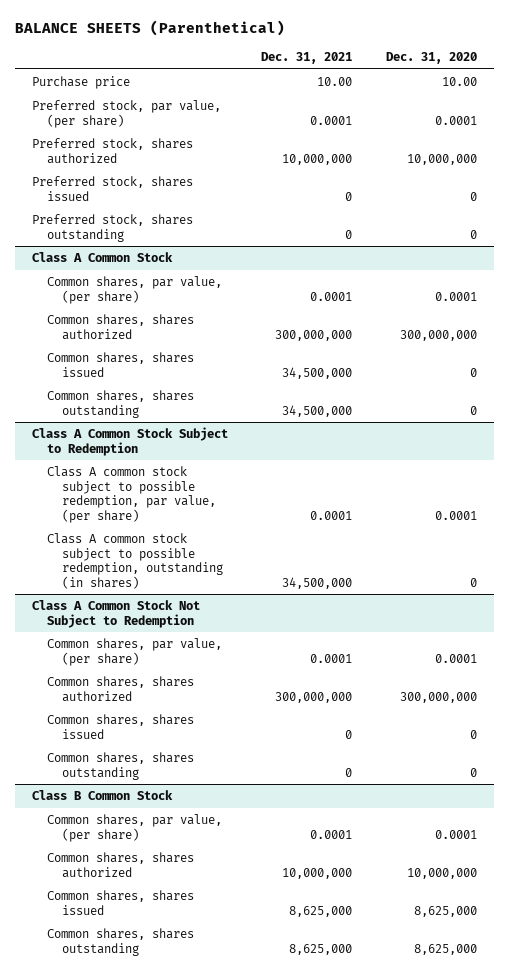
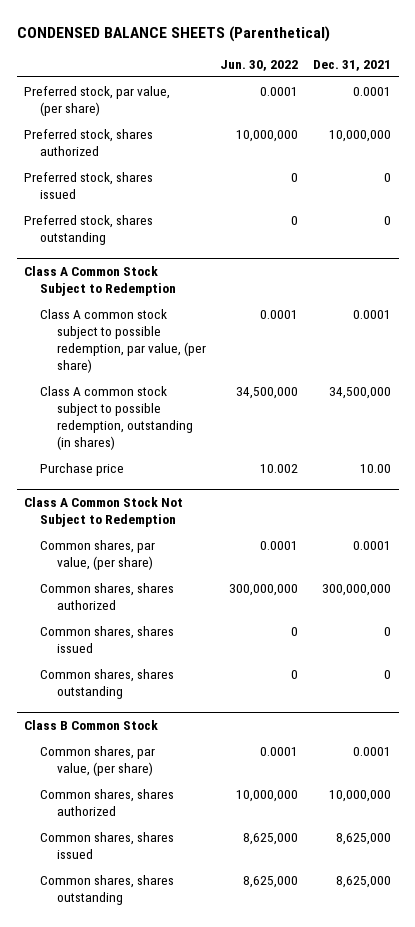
[14,20,285,37] BALANCE SHEETS (Parenthetical) -> [16,25,330,42] CONDENSED BALANCE SHEETS (Parenthetical)
[385,52,477,65] Dec. 31, 2020 -> none
none -> [220,59,299,71] Jun. 30, 2022
[31,75,130,89] Purchase price -> none
[31,251,173,262] Class A Common Stock -> none
[46,275,222,304] Common shares, par value, (per share) -> none
[46,313,194,340] Common shares, shares authorized -> none
[46,351,194,377] Common shares, shares issued -> none
[46,389,194,418] Common shares, shares outstanding -> none
none -> [40,462,125,476] Purchase price

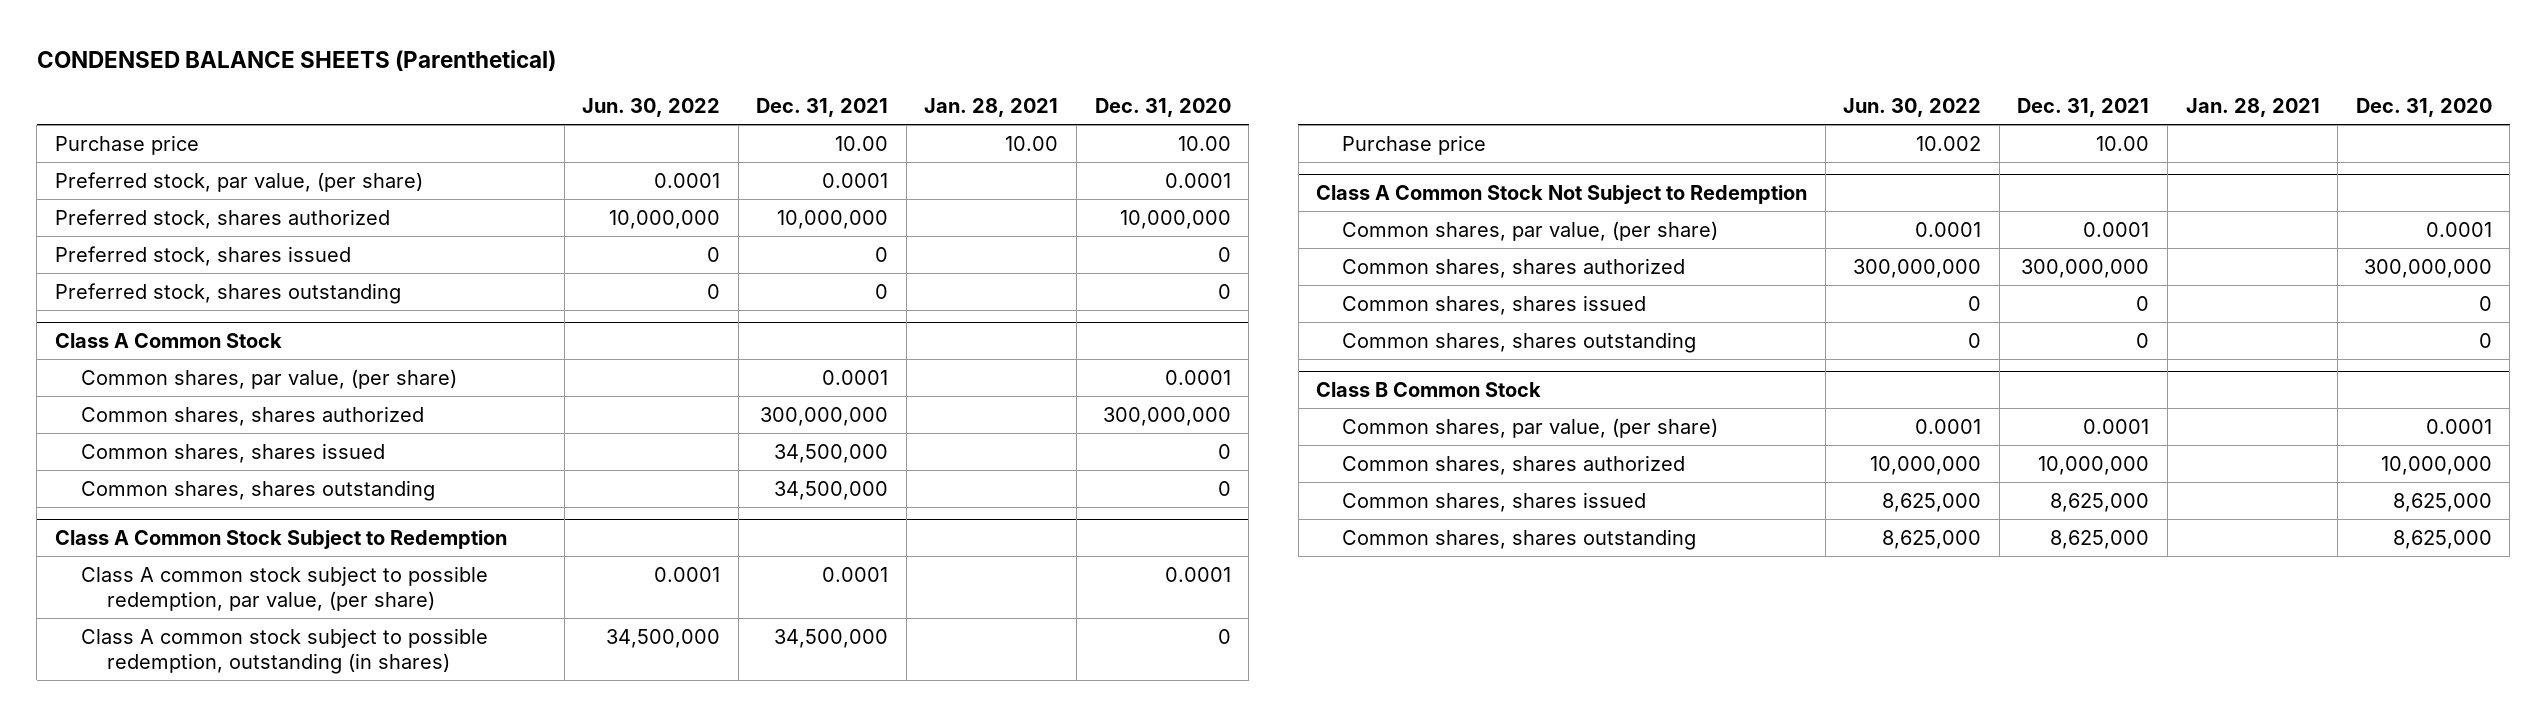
none -> [924,97,1059,117] Jan. 28, 2021
none -> [1094,97,1231,117] Dec. 31, 2020
none -> [55,134,200,155] Purchase price
none -> [55,333,283,349] Class A Common Stock
none -> [80,368,457,389] Common shares, par value, (per share)
none -> [80,405,424,426] Common shares, shares authorized
none -> [80,442,385,463] Common shares, shares issued
none -> [80,479,435,501] Common shares, shares outstanding

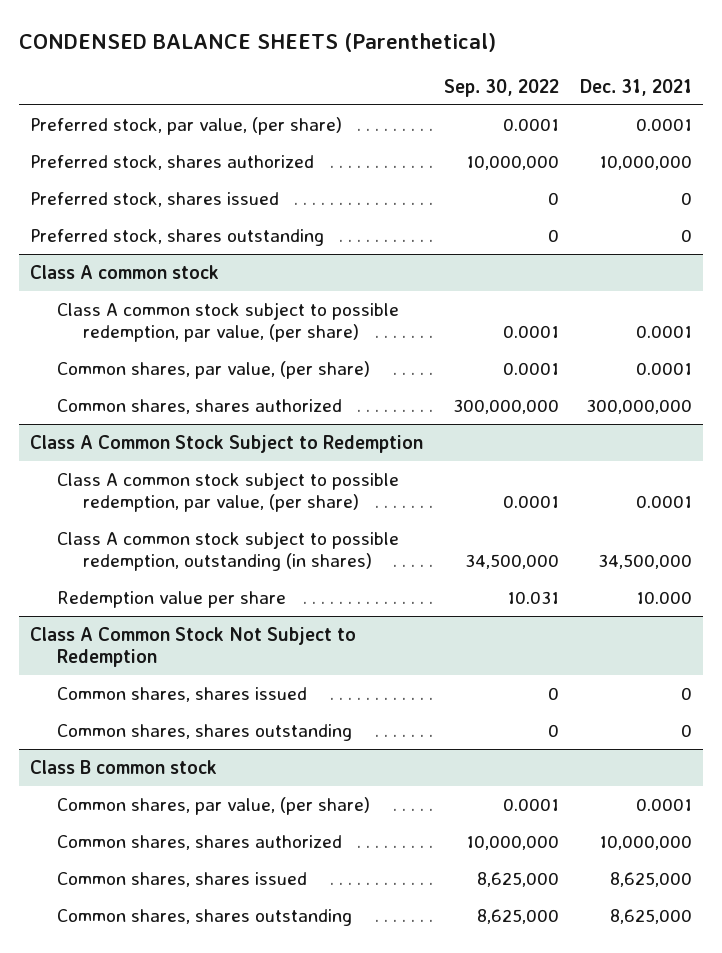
[582,97,721,117] Jun. 30, 2022 -> none
[924,97,1059,117] Jan. 28, 2021 -> none
[1094,97,1231,117] Dec. 31, 2020 -> none
none -> [444,78,560,97] Sep. 30, 2022
[55,134,200,155] Purchase price -> none
[55,333,283,349] Class A Common Stock -> [29,264,219,279] Class A common stock
none -> [56,301,399,343] Class A common stock subject to possible redemption, par value, (per share)
[80,442,385,463] Common shares, shares issued -> none
[80,479,435,501] Common shares, shares outstanding -> none
[1341,134,1486,155] Purchase price -> none
none -> [56,590,286,608] Redemption value per share
[1341,220,1718,241] Common shares, par value, (per share) -> none
[1341,257,1685,278] Common shares, shares authorized -> none
[1316,382,1542,398] Class B Common Stock -> [29,759,217,774] Class B common stock

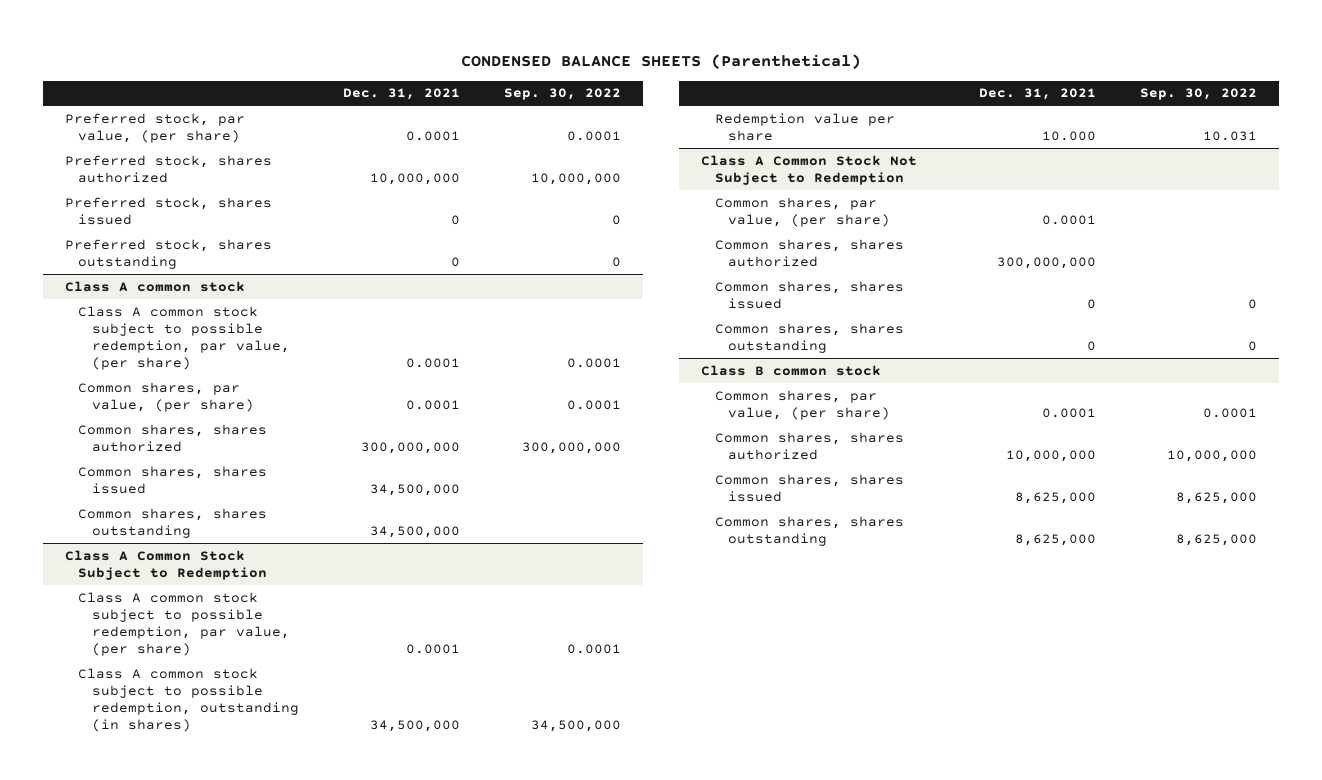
none -> [78,465,268,494] Common shares, shares issued
none -> [78,507,268,538] Common shares, shares outstanding
none -> [714,196,890,227] Common shares, par value, (per share)
none -> [714,238,904,267] Common shares, shares authorized

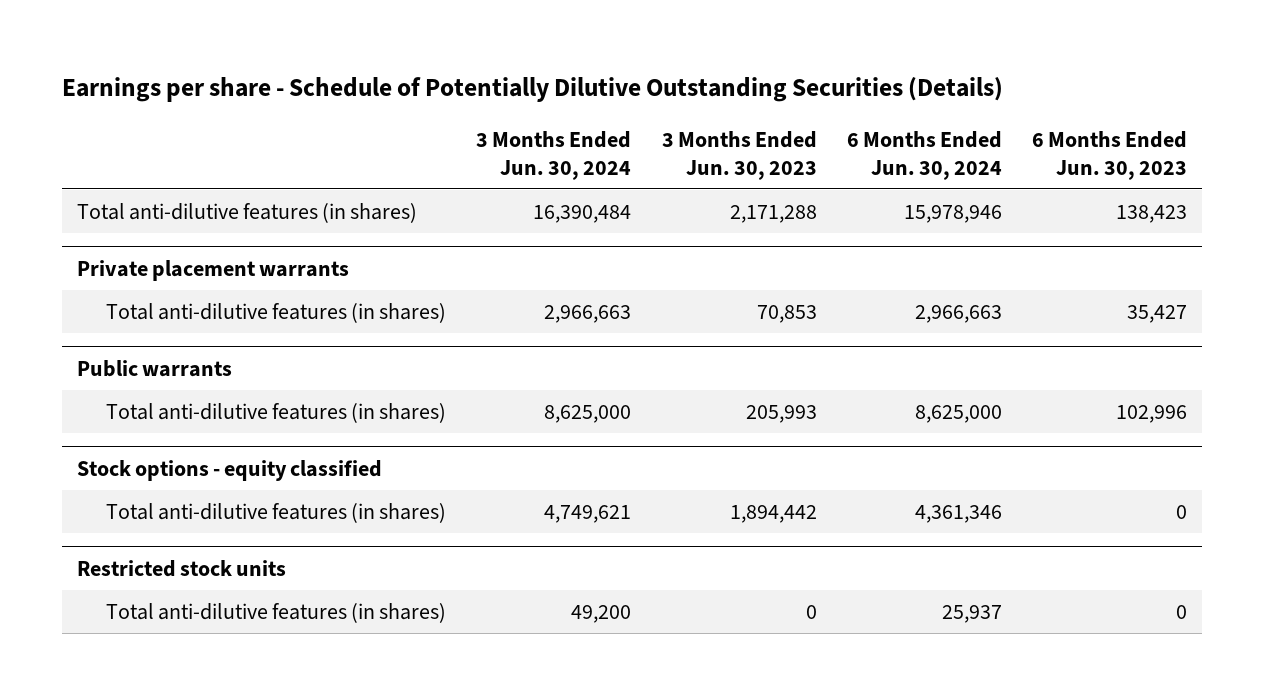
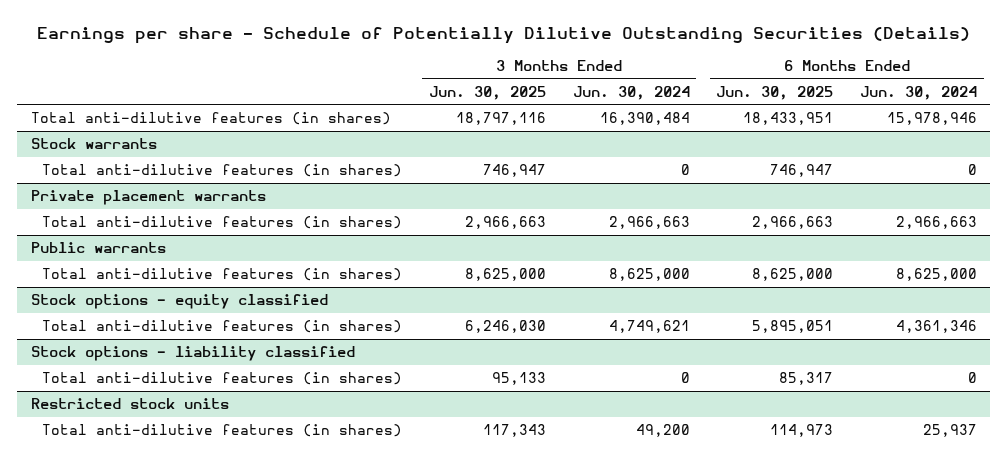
[661,130,817,180] 3 Months Ended Jun. 30, 2023 -> none
[1031,130,1187,180] 6 Months Ended Jun. 30, 2023 -> none
none -> [429,85,547,100] Jun. 30, 2025
none -> [716,85,834,100] Jun. 30, 2025
none -> [30,138,157,150] Stock warrants
none -> [42,164,403,178] Total anti-dilutive features (in shares)
none -> [30,346,355,362] Stock options - liability classified
none -> [42,372,403,386] Total anti-dilutive features (in shares)

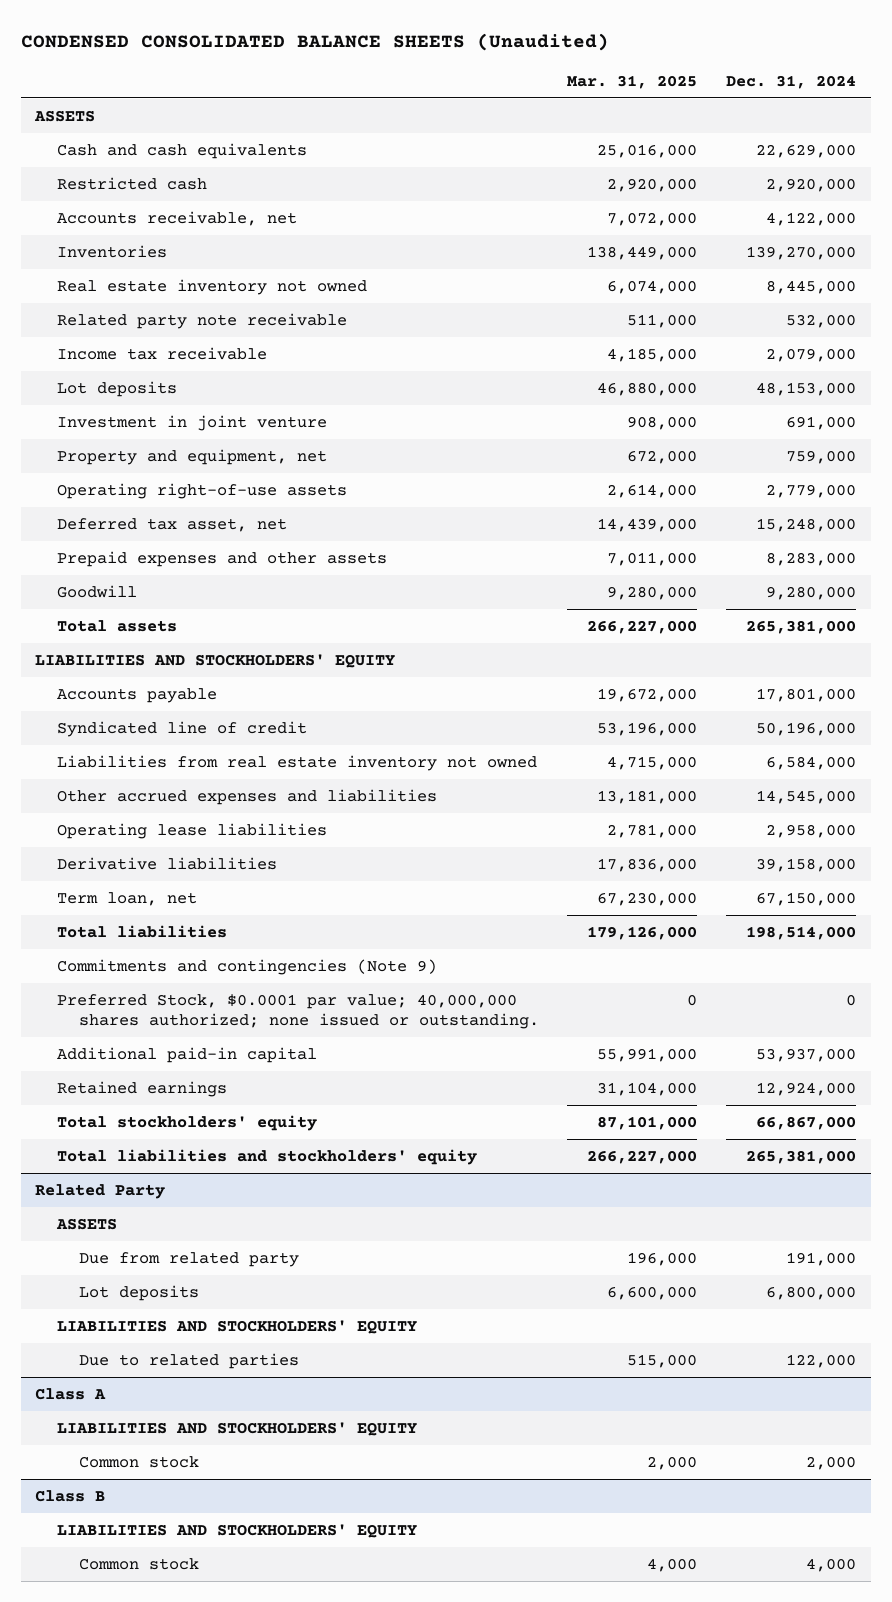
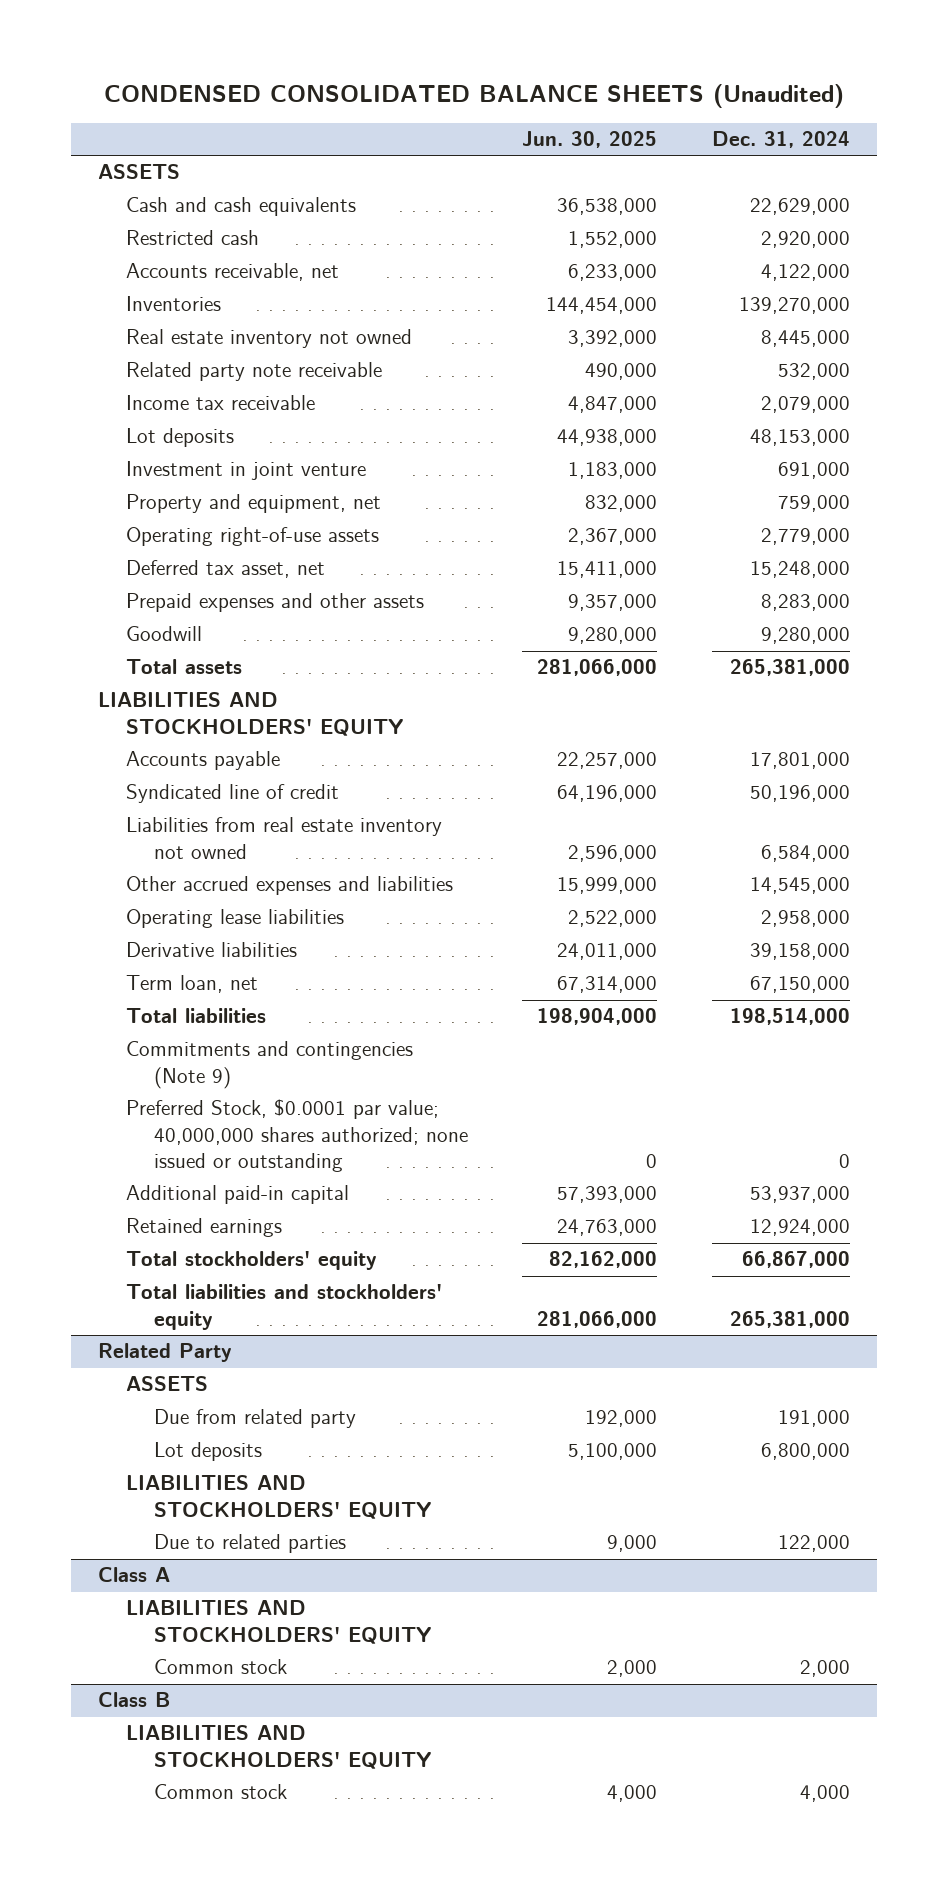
[567,74,698,89] Mar. 31, 2025 -> none
none -> [522,131,658,149] Jun. 30, 2025
[57,993,539,1030] Preferred Stock, $0.0001 par value; 40,000,000 shares authorized; none issued or outstanding. -> [125,1099,468,1172] Preferred Stock, $0.0001 par value; 40,000,000 shares authorized; none issued or outstanding

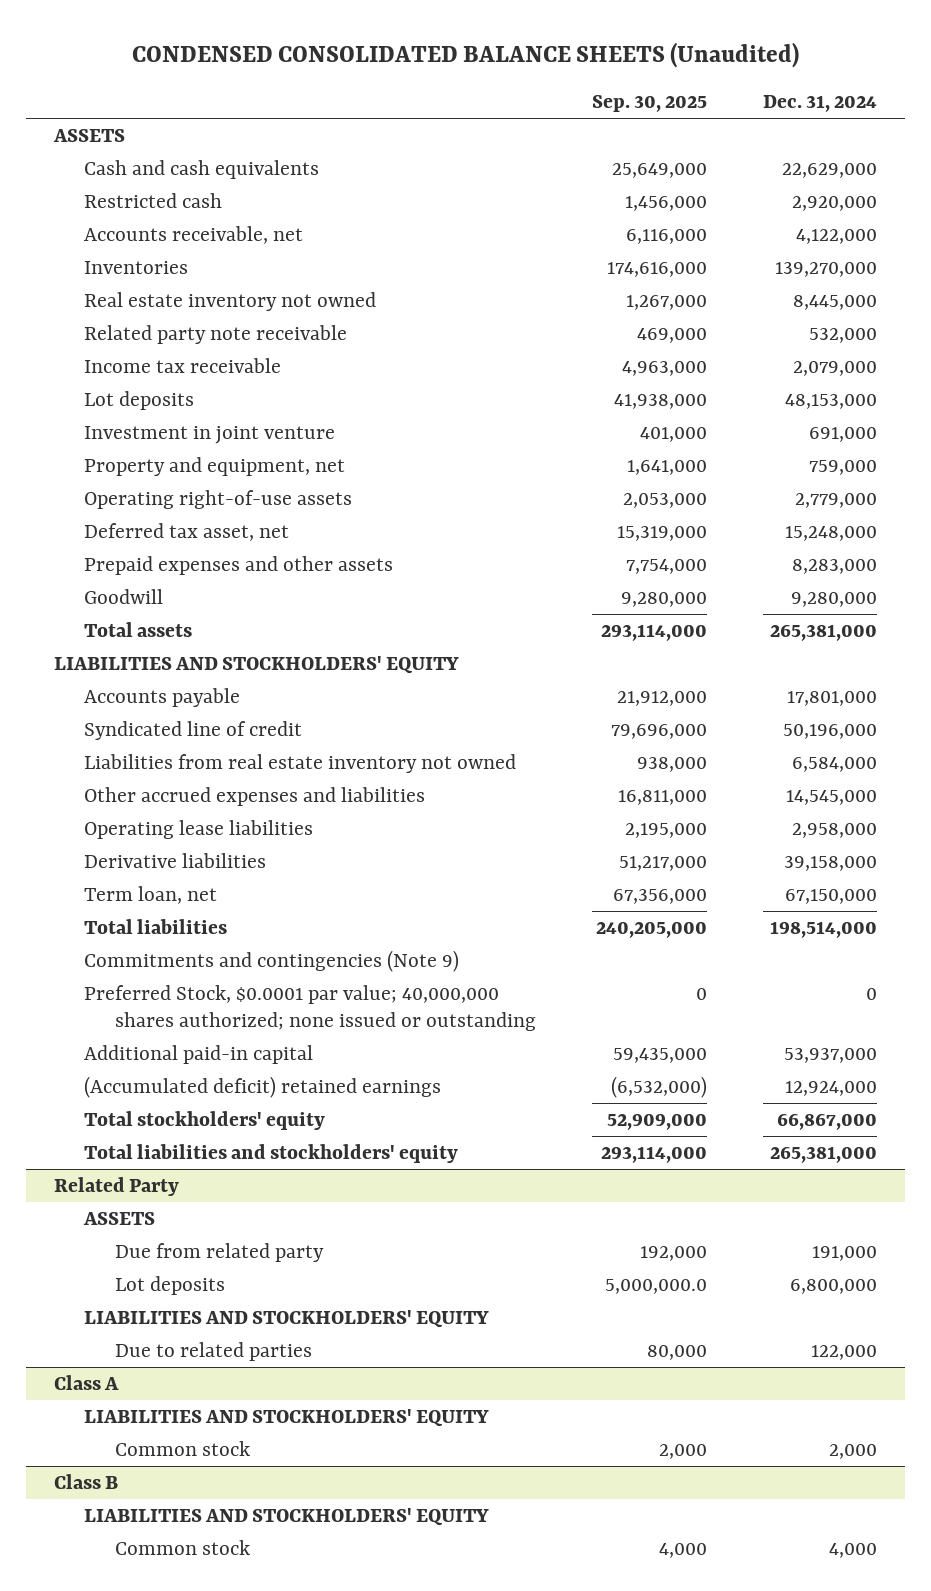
[522,131,658,149] Jun. 30, 2025 -> none
none -> [591,95,707,113] Sep. 30, 2025
[125,1218,282,1238] Retained earnings -> [84,1076,442,1099] (Accumulated deficit) retained earnings

